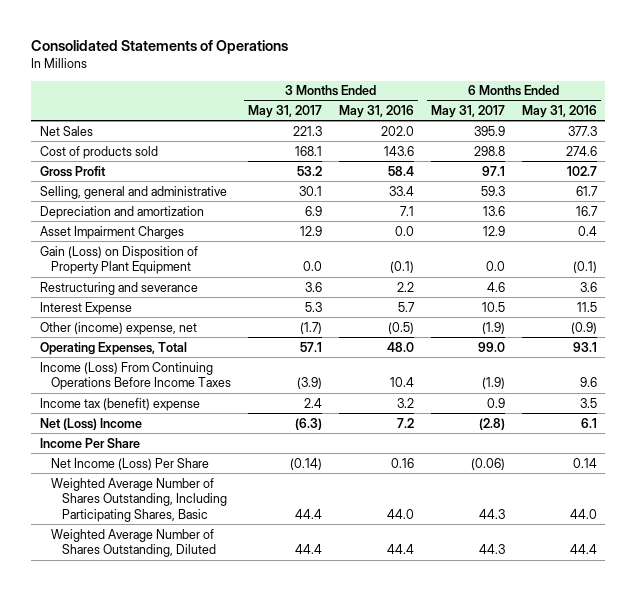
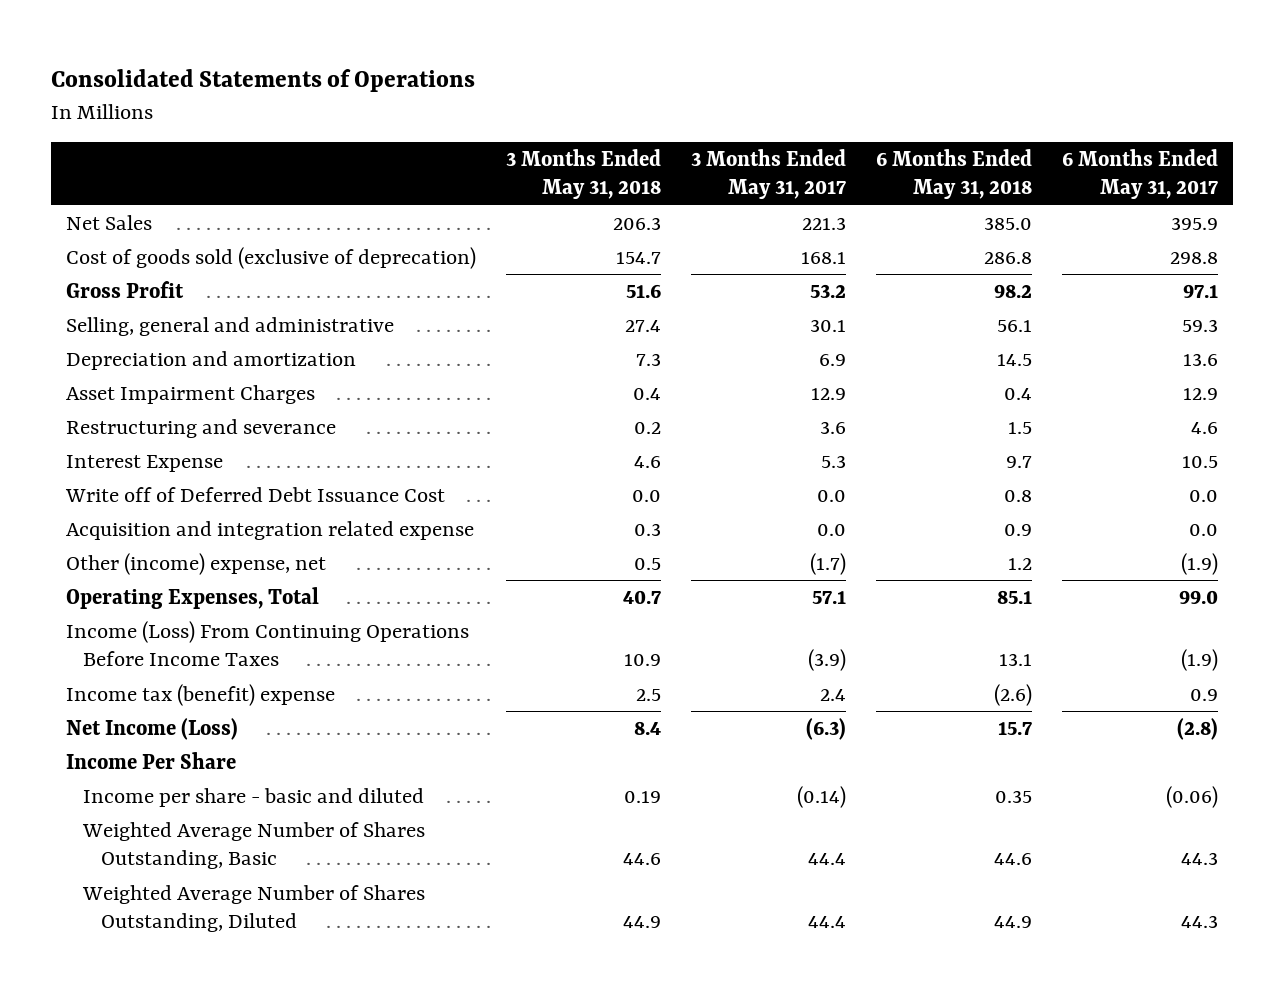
[338,105,414,119] May 31, 2016 -> none
[521,105,597,119] May 31, 2016 -> none
none -> [506,148,662,200] 3 Months Ended May 31, 2018
none -> [876,148,1033,200] 6 Months Ended May 31, 2018
[39,145,158,159] Cost of products sold -> [66,246,477,269] Cost of goods sold (exclusive of deprecation)
[39,245,198,275] Gain (Loss) on Disposition of Property Plant Equipment -> none
none -> [65,486,446,502] Write off of Deferred Debt Issuance Cost
none -> [66,520,475,540] Acquisition and integration related expense
[39,417,142,430] Net (Loss) Income -> [66,717,239,740] Net Income (Loss)
[50,457,209,470] Net Income (Loss) Per Share -> [83,787,425,807] Income per share - basic and diluted
[50,477,227,522] Weighted Average Number of Shares Outstanding, Including Participating Shares, Basic -> [82,821,426,870] Weighted Average Number of Shares Outstanding, Basic

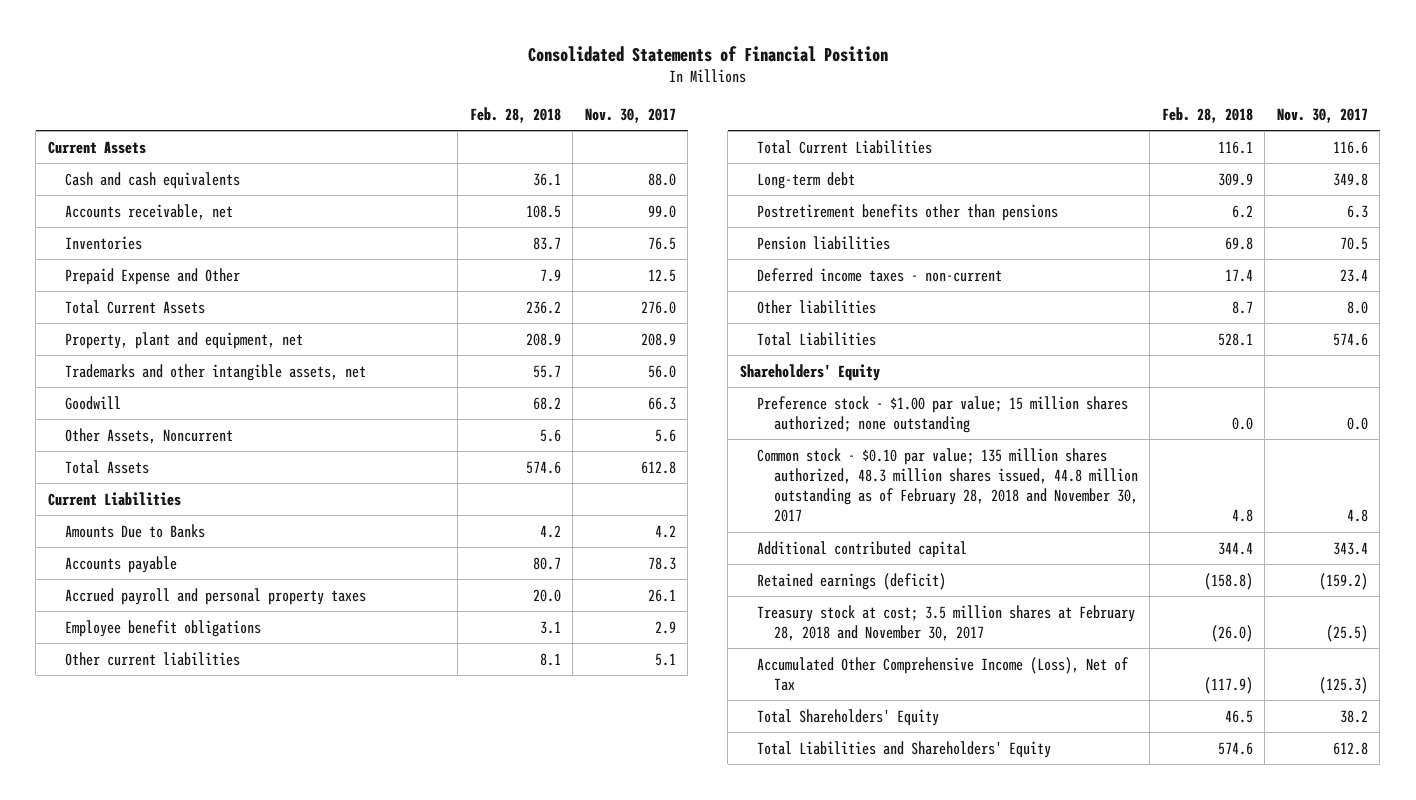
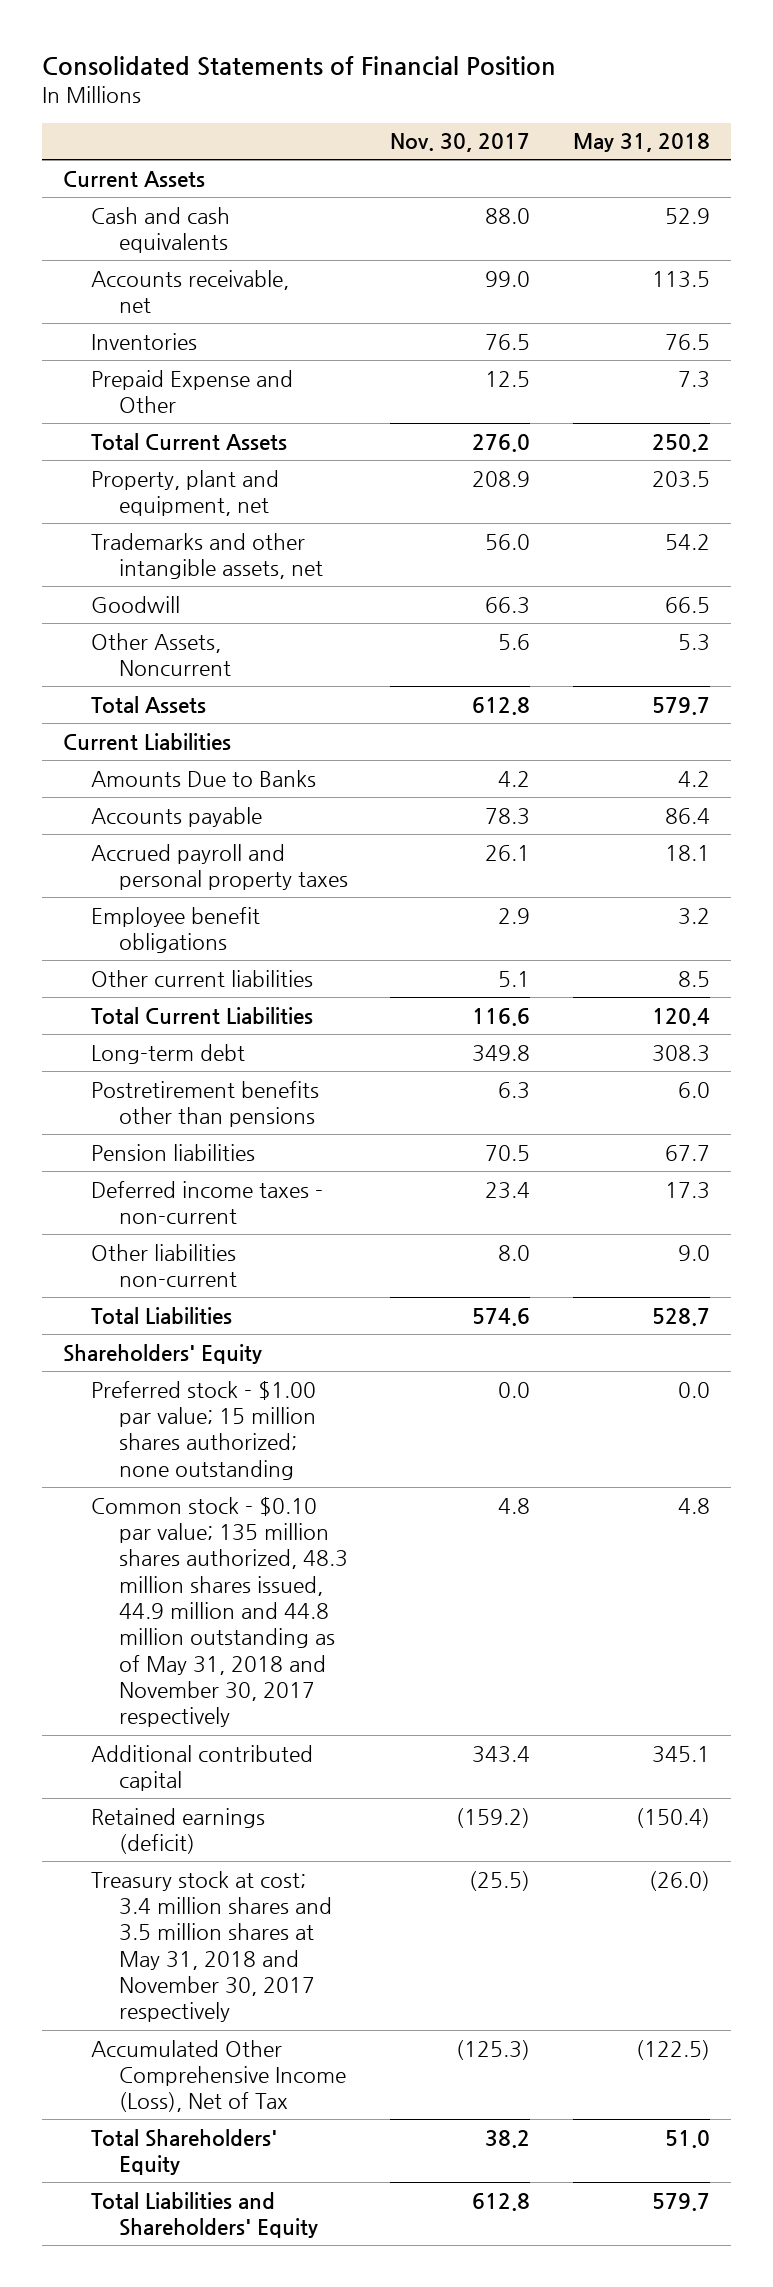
[469,106,561,123] Feb. 28, 2018 -> none
none -> [572,133,710,153] May 31, 2018
[756,299,876,314] Other liabilities -> [90,1243,237,1287] Other liabilities non-current
[756,395,1128,433] Preference stock - $1.00 par value; 15 million shares authorized; none outstanding -> [90,1380,316,1480] Preferred stock - $1.00 par value; 15 million shares authorized; none outstanding
[756,447,1138,523] Common stock - $0.10 par value; 135 million shares authorized, 48.3 million shares issued, 44.8 million outstanding as of February 28, 2018 and November 30, 2017 -> [90,1496,348,1728] Common stock - $0.10 par value; 135 million shares authorized, 48.3 million shares issued, 44.9 million and 44.8 million outstanding as of May 31, 2018 and November 30, 2017 respectively
[756,604,1135,641] Treasury stock at cost; 3.5 million shares at February 28, 2018 and November 30, 2017 -> [90,1870,332,2023] Treasury stock at cost; 3.4 million shares and 3.5 million shares at May 31, 2018 and November 30, 2017 respectively

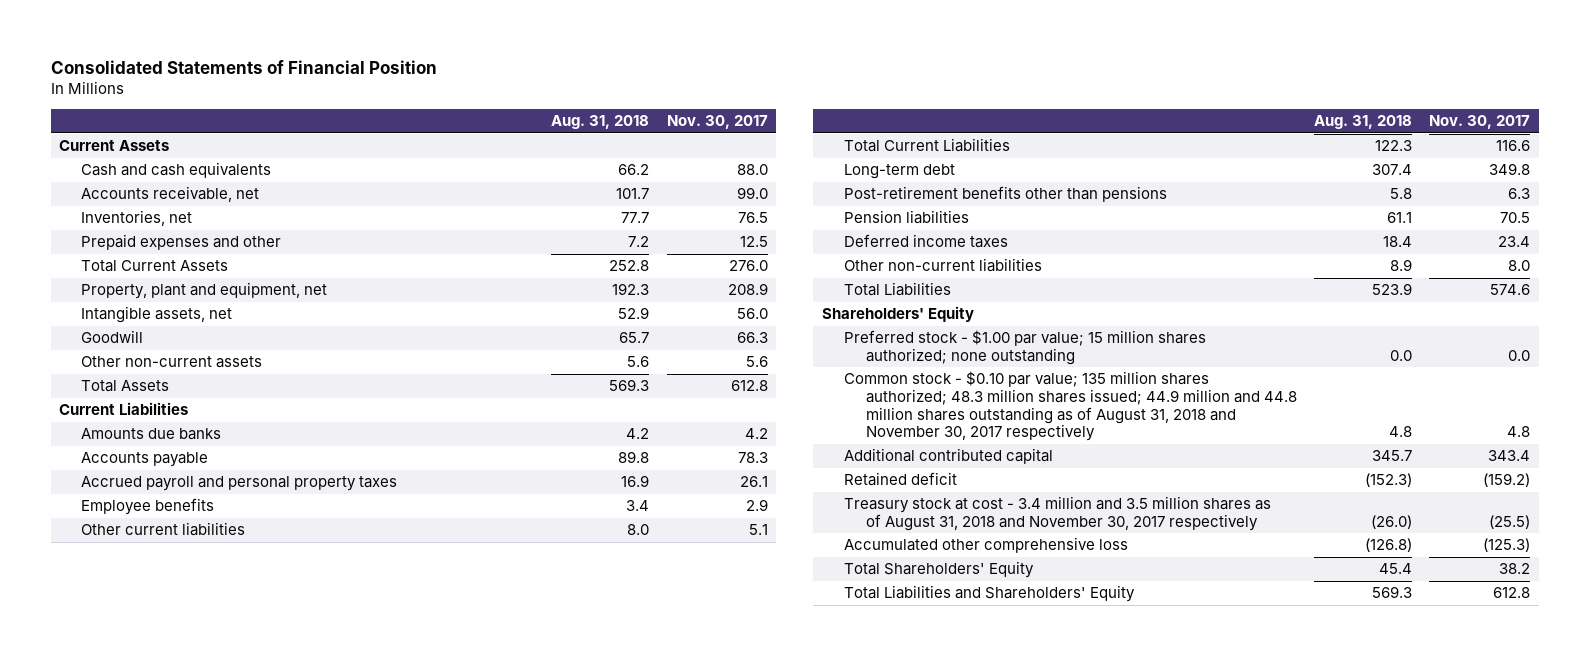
[572,133,710,153] May 31, 2018 -> none
none -> [551,115,650,130] Aug. 31, 2018
[90,332,197,350] Inventories -> [81,210,193,227] Inventories, net
[90,369,293,413] Prepaid Expense and Other -> [81,234,282,251] Prepaid expenses and other
[90,532,323,579] Trademarks and other intangible assets, net -> [81,306,233,324] Intangible assets, net
[90,632,231,676] Other Assets, Noncurrent -> [81,356,263,369] Other non-current assets
[90,769,316,787] Amounts Due to Banks -> [81,428,222,441] Amounts due banks
[90,906,260,953] Employee benefit obligations -> [81,498,215,516] Employee benefits
[90,1080,319,1127] Postretirement benefits other than pensions -> [843,186,1167,203] Post-retirement benefits other than pensions
[90,1180,323,1224] Deferred income taxes - non-current -> [843,234,1008,249] Deferred income taxes
[90,1243,237,1287] Other liabilities non-current -> [843,258,1042,273] Other non-current liabilities
[90,1496,348,1728] Common stock - $0.10 par value; 135 million shares authorized, 48.3 million shares issued, 44.9 million and 44.8 million outstanding as of May 31, 2018 and November 30, 2017 respectively -> [843,371,1297,442] Common stock - $0.10 par value; 135 million shares authorized; 48.3 million shares issued; 44.9 million and 44.8 million shares outstanding as of August 31, 2018 and November 30, 2017 respectively
[90,1807,265,1854] Retained earnings (deficit) -> [843,472,957,487] Retained deficit
[90,1870,332,2023] Treasury stock at cost; 3.4 million shares and 3.5 million shares at May 31, 2018 and November 30, 2017 respectively -> [843,496,1271,531] Treasury stock at cost - 3.4 million and 3.5 million shares as of August 31, 2018 and November 30, 2017 respectively
[90,2039,346,2113] Accumulated Other Comprehensive Income (Loss), Net of Tax -> [843,537,1128,554] Accumulated other comprehensive loss

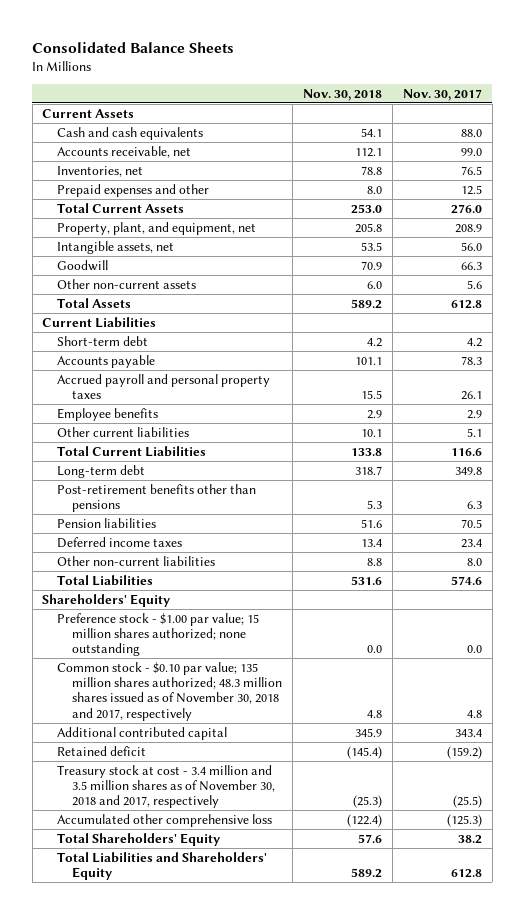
[50,60,437,75] Consolidated Statements of Financial Position -> [32,41,235,53] Consolidated Balance Sheets
[551,115,650,130] Aug. 31, 2018 -> none
none -> [302,88,382,101] Nov. 30, 2018
[81,282,328,300] Property, plant and equipment, net -> [57,221,257,235] Property, plant, and equipment, net
[81,428,222,441] Amounts due banks -> [57,335,149,346] Short-term debt
[843,330,1206,365] Preferred stock - $1.00 par value; 15 million shares authorized; none outstanding -> [57,612,260,657] Preference stock - $1.00 par value; 15 million shares authorized; none outstanding
[843,371,1297,442] Common stock - $0.10 par value; 135 million shares authorized; 48.3 million shares issued; 44.9 million and 44.8 million shares outstanding as of August 31, 2018 and November 30, 2017 respectively -> [57,661,283,721] Common stock - $0.10 par value; 135 million shares authorized; 48.3 million shares issued as of November 30, 2018 and 2017, respectively
[843,496,1271,531] Treasury stock at cost - 3.4 million and 3.5 million shares as of August 31, 2018 and November 30, 2017 respectively -> [57,764,276,809] Treasury stock at cost - 3.4 million and 3.5 million shares as of November 30, 2018 and 2017, respectively

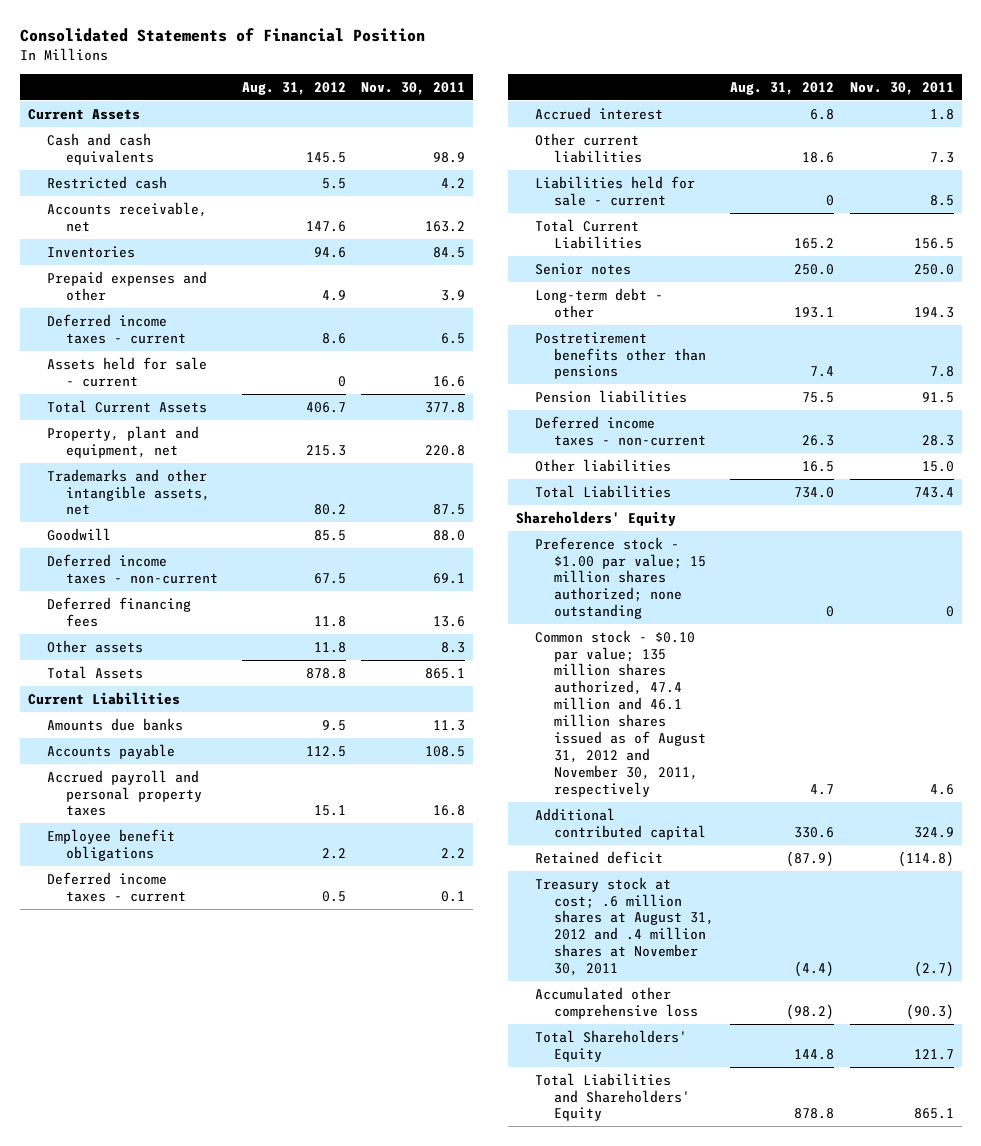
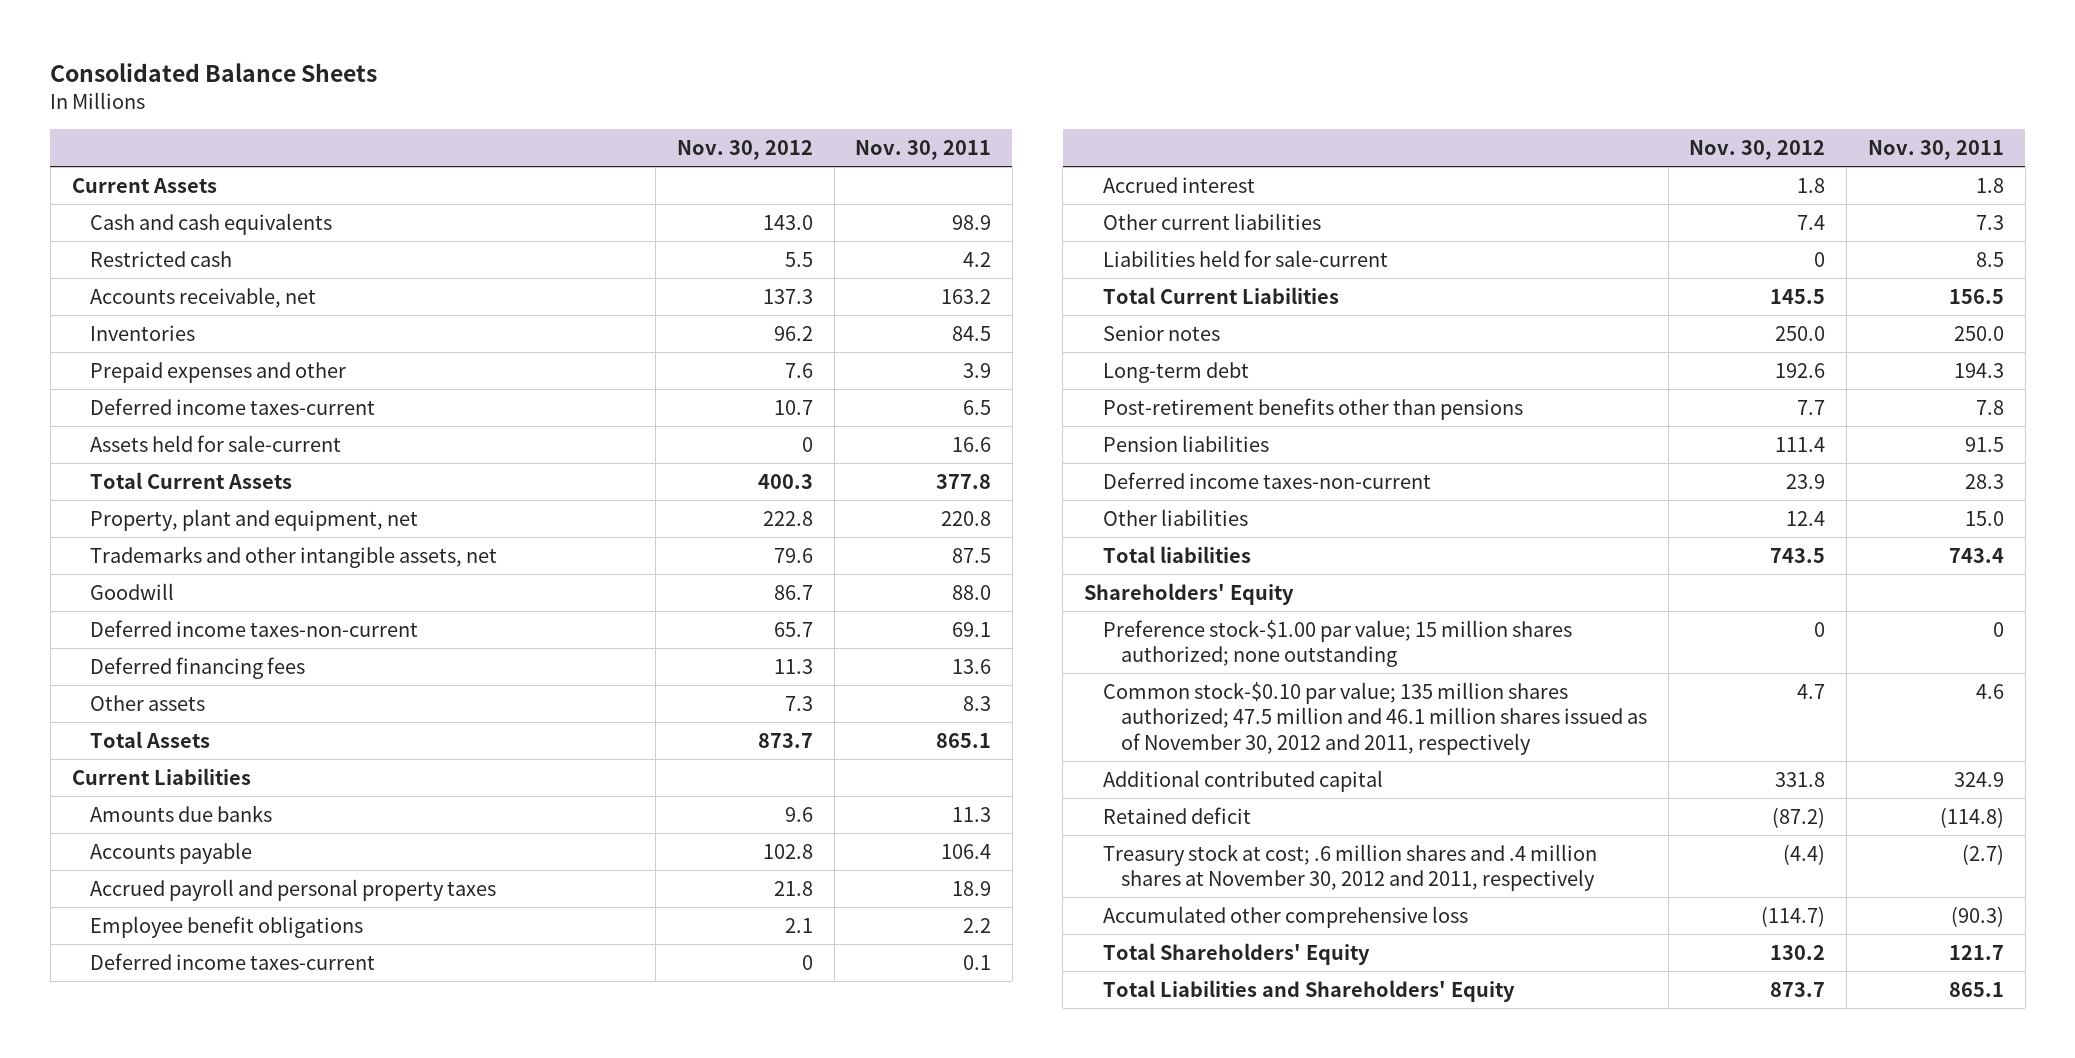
[19,28,425,43] Consolidated Statements of Financial Position -> [50,62,378,82] Consolidated Balance Sheets
[241,81,346,95] Aug. 31, 2012 -> none
none -> [676,139,813,160] Nov. 30, 2012
[46,313,187,344] Deferred income taxes - current -> [89,397,375,415] Deferred income taxes-current
[46,356,207,387] Assets held for sale - current -> [89,434,341,452] Assets held for sale-current
[46,553,219,584] Deferred income taxes - non-current -> [89,619,418,637] Deferred income taxes-non-current
[425,745,466,757] 108.5 -> [941,843,992,859] 106.4
[433,805,466,817] 16.8 -> [952,880,992,896] 18.9
[46,871,187,902] Deferred income taxes - current -> [89,952,375,970] Deferred income taxes-current
[535,175,696,206] Liabilities held for sale - current -> [1102,249,1388,267] Liabilities held for sale-current
[535,287,664,318] Long-term debt - other -> [1102,361,1249,383] Long-term debt
[535,331,707,380] Postretirement benefits other than pensions -> [1102,397,1523,420] Post-retirement benefits other than pensions
[535,415,707,446] Deferred income taxes - non-current -> [1102,471,1431,489] Deferred income taxes-non-current
[535,484,672,498] Total Liabilities -> [1102,545,1251,563] Total liabilities
[535,536,707,620] Preference stock - $1.00 par value; 15 million shares authorized; none outstanding -> [1102,619,1572,668] Preference stock-$1.00 par value; 15 million shares authorized; none outstanding
[535,629,707,797] Common stock - $0.10 par value; 135 million shares authorized, 47.4 million and 46.1 million shares issued as of August 31, 2012 and November 30, 2011, respectively -> [1102,681,1647,755] Common stock-$0.10 par value; 135 million shares authorized; 47.5 million and 46.1 million shares issued as of November 30, 2012 and 2011, respectively
[535,876,715,977] Treasury stock at cost; .6 million shares at August 31, 2012 and .4 million shares at November 30, 2011 -> [1102,843,1597,892] Treasury stock at cost; .6 million shares and .4 million shares at November 30, 2012 and 2011, respectively

